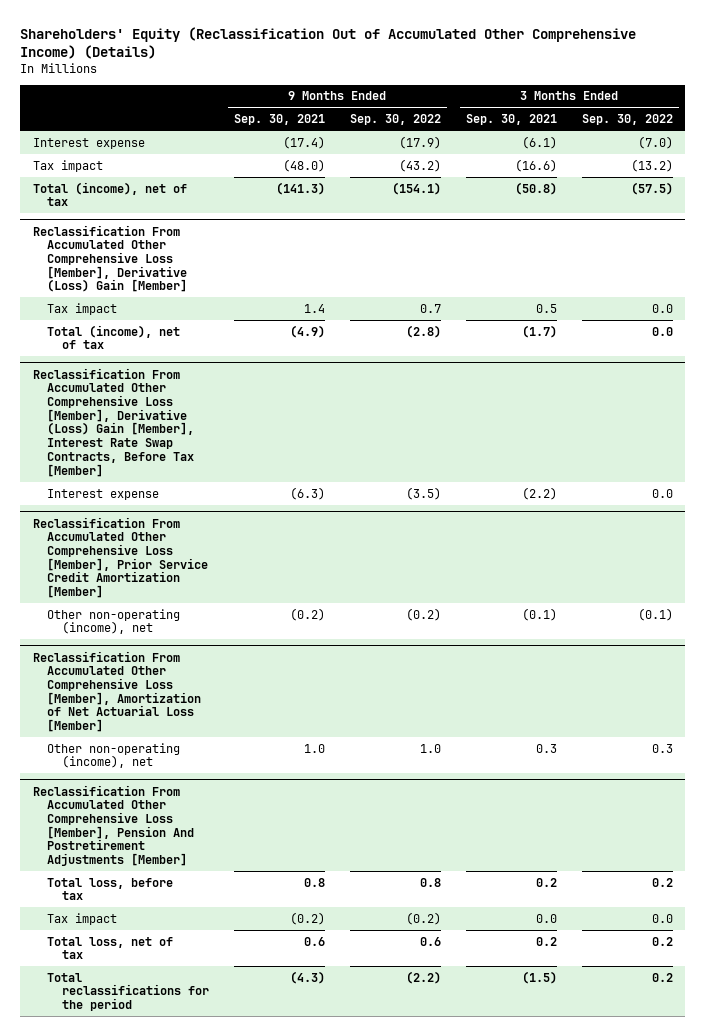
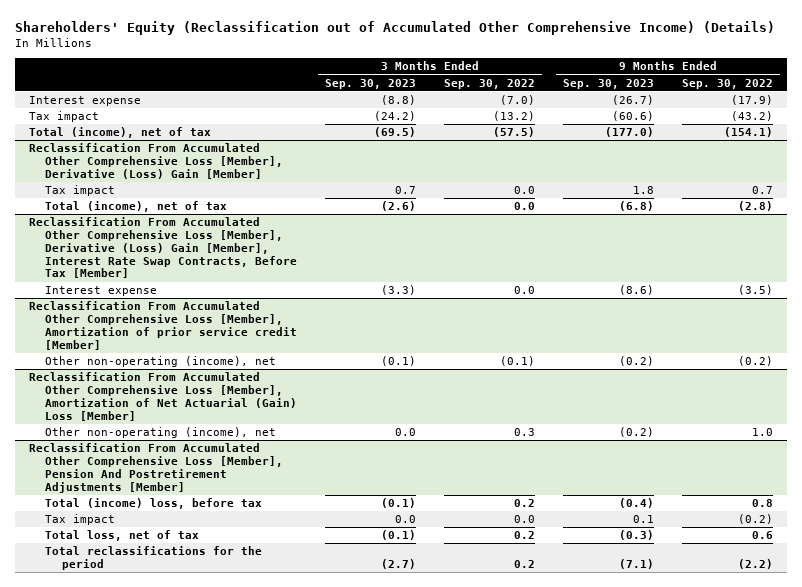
[20,26,637,59] Shareholders' Equity (Reclassification Out of Accumulated Other Comprehensive Income) (Details) -> [15,21,776,36] Shareholders' Equity (Reclassification out of Accumulated Other Comprehensive Income) (Details)
[233,114,325,126] Sep. 30, 2021 -> none
[465,114,557,126] Sep. 30, 2021 -> none
none -> [325,78,417,89] Sep. 30, 2023
none -> [563,78,655,89] Sep. 30, 2023
[32,516,209,599] Reclassification From Accumulated Other Comprehensive Loss [Member], Prior Service Credit Amortization [Member] -> [29,301,298,350] Reclassification From Accumulated Other Comprehensive Loss [Member], Amortization of prior service credit [Member]
[32,650,202,733] Reclassification From Accumulated Other Comprehensive Loss [Member], Amortization of Net Actuarial Loss [Member] -> [29,372,298,421] Reclassification From Accumulated Other Comprehensive Loss [Member], Amortization of Net Actuarial (Gain) Loss [Member]
[47,877,174,901] Total loss, before tax -> [45,498,263,510] Total (income) loss, before tax

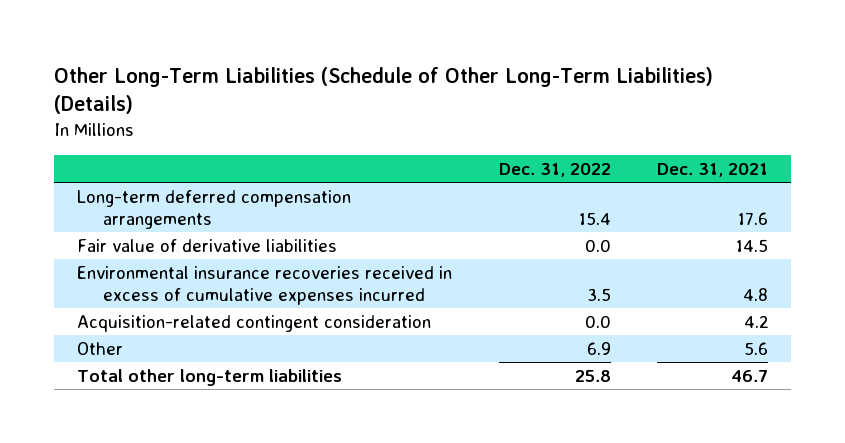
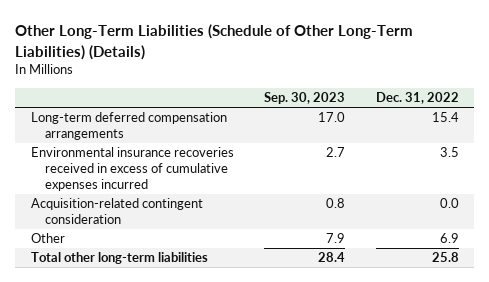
[656,162,768,177] Dec. 31, 2021 -> none
none -> [264,92,346,105] Sep. 30, 2023
[77,238,338,252] Fair value of derivative liabilities -> none

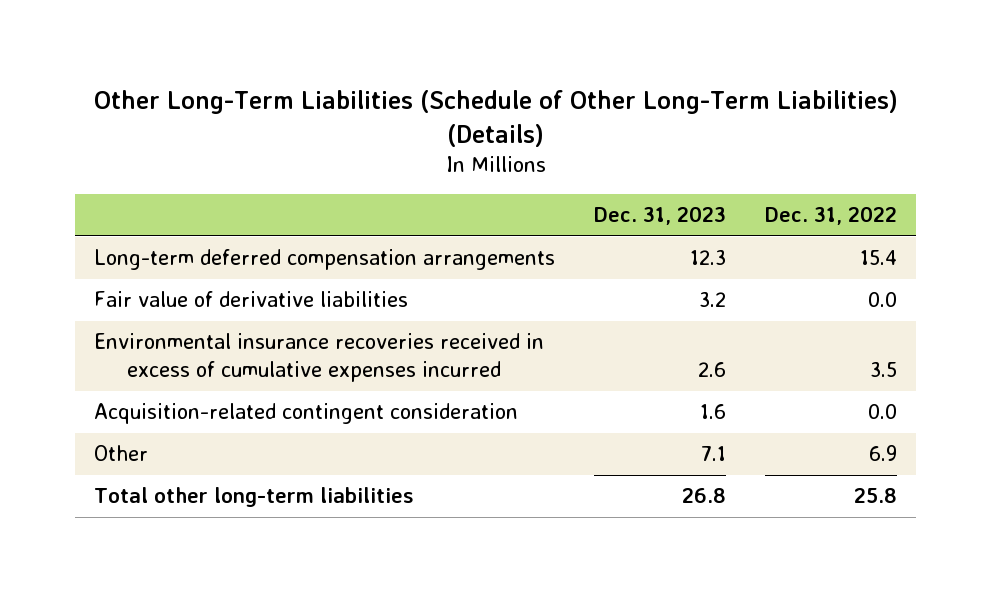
[264,92,346,105] Sep. 30, 2023 -> none
none -> [594,206,727,226] Dec. 31, 2023
none -> [94,291,409,308] Fair value of derivative liabilities

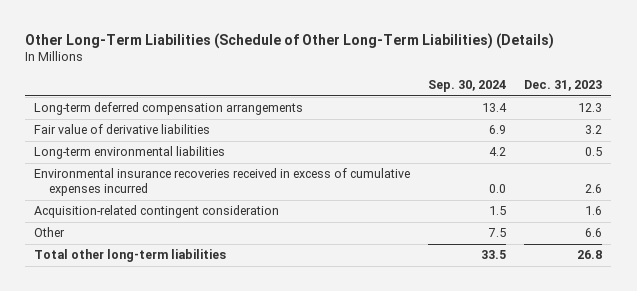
[764,206,897,226] Dec. 31, 2022 -> none
none -> [428,80,507,93] Sep. 30, 2024
none -> [34,146,226,160] Long-term environmental liabilities
[701,446,727,462] 7.1 -> [585,228,603,238] 6.6

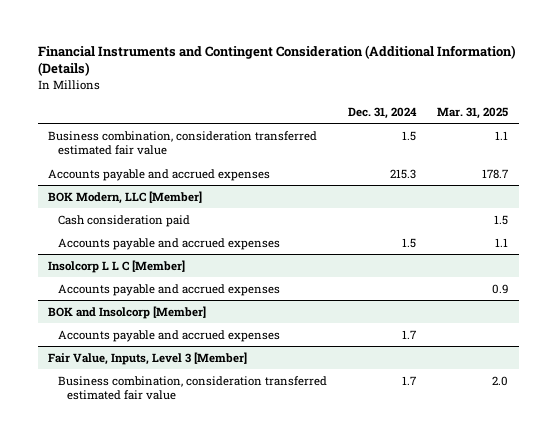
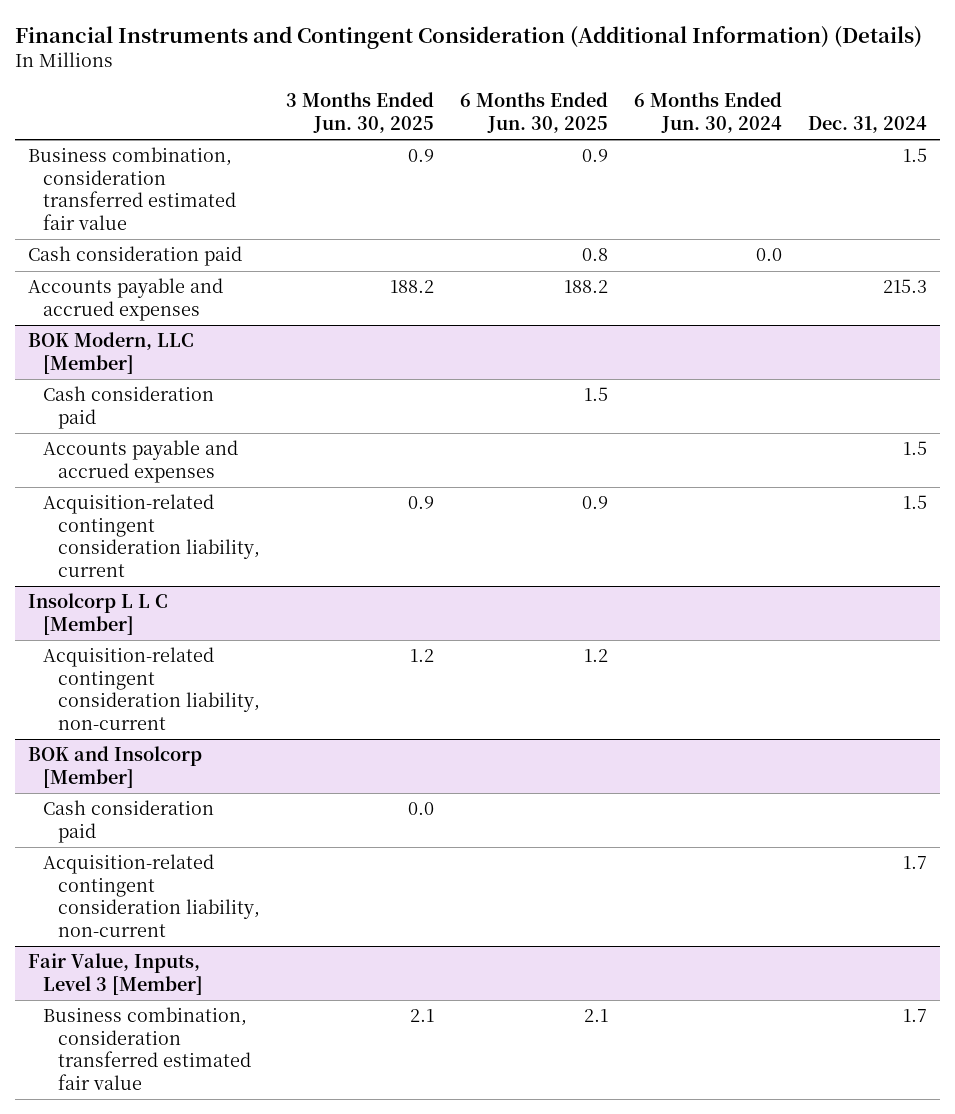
[437,106,509,119] Mar. 31, 2025 -> none
none -> [285,92,434,133] 3 Months Ended Jun. 30, 2025
none -> [460,92,609,133] 6 Months Ended Jun. 30, 2025
none -> [634,92,783,133] 6 Months Ended Jun. 30, 2024
none -> [27,246,242,267] Cash consideration paid
none -> [42,494,260,577] Acquisition-related contingent consideration liability, current
[57,283,280,296] Accounts payable and accrued expenses -> none
none -> [42,647,260,730] Acquisition-related contingent consideration liability, non-current
[57,329,280,342] Accounts payable and accrued expenses -> none
none -> [42,800,214,843] Cash consideration paid
none -> [42,854,260,937] Acquisition-related contingent consideration liability, non-current

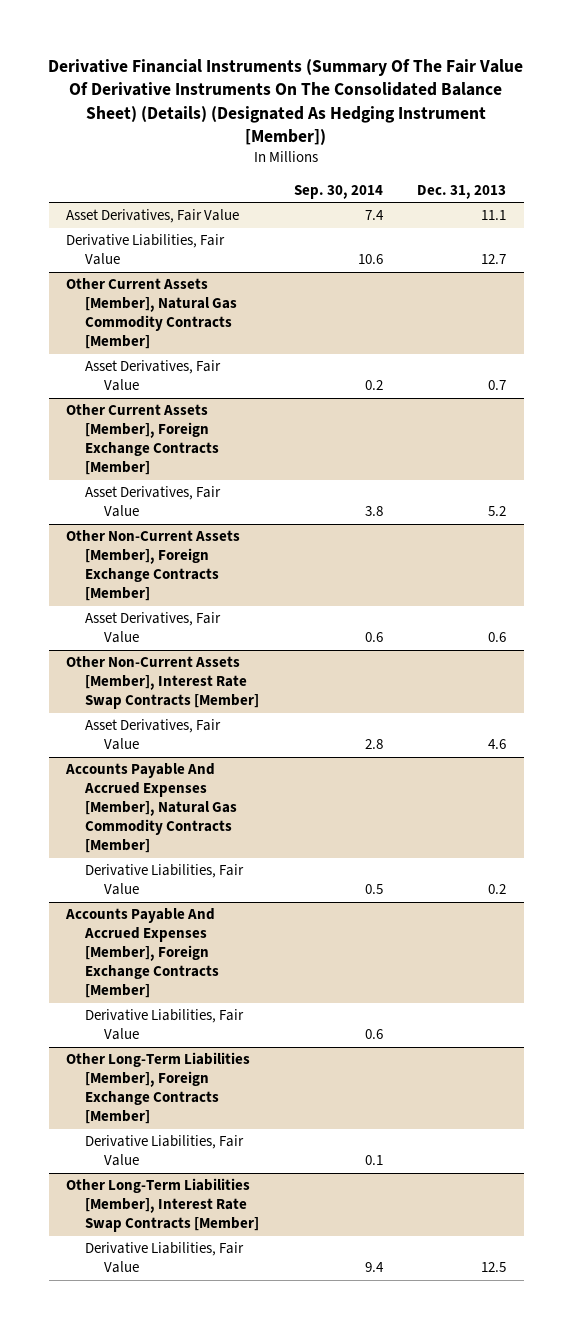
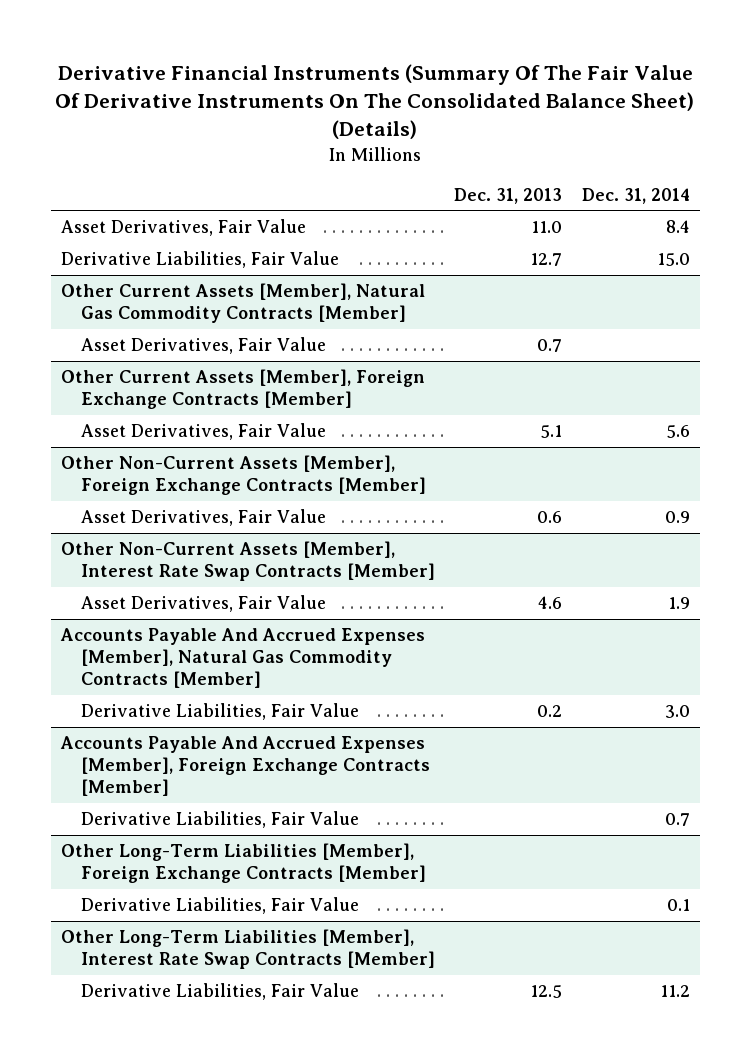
[48,58,524,145] Derivative Financial Instruments (Summary Of The Fair Value Of Derivative Instruments On The Consolidated Balance Sheet) (Details) (Designated As Hedging Instrument [Member]) -> [55,63,695,140] Derivative Financial Instruments (Summary Of The Fair Value Of Derivative Instruments On The Consolidated Balance Sheet) (Details)
[293,184,383,199] Sep. 30, 2014 -> none
none -> [581,187,690,204] Dec. 31, 2014
[481,210,507,221] 11.1 -> [531,221,563,234] 11.0
[488,506,507,517] 5.2 -> [540,425,563,439] 5.1

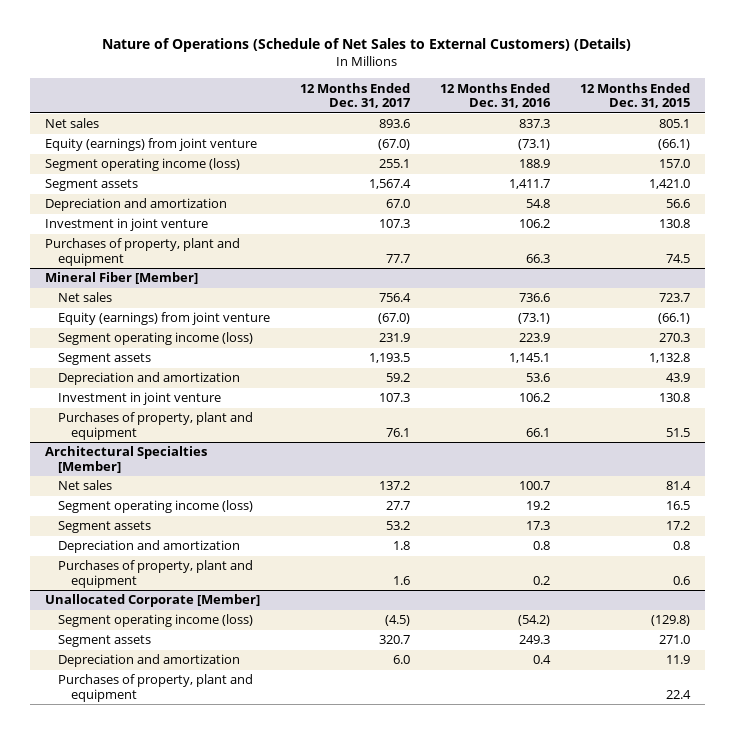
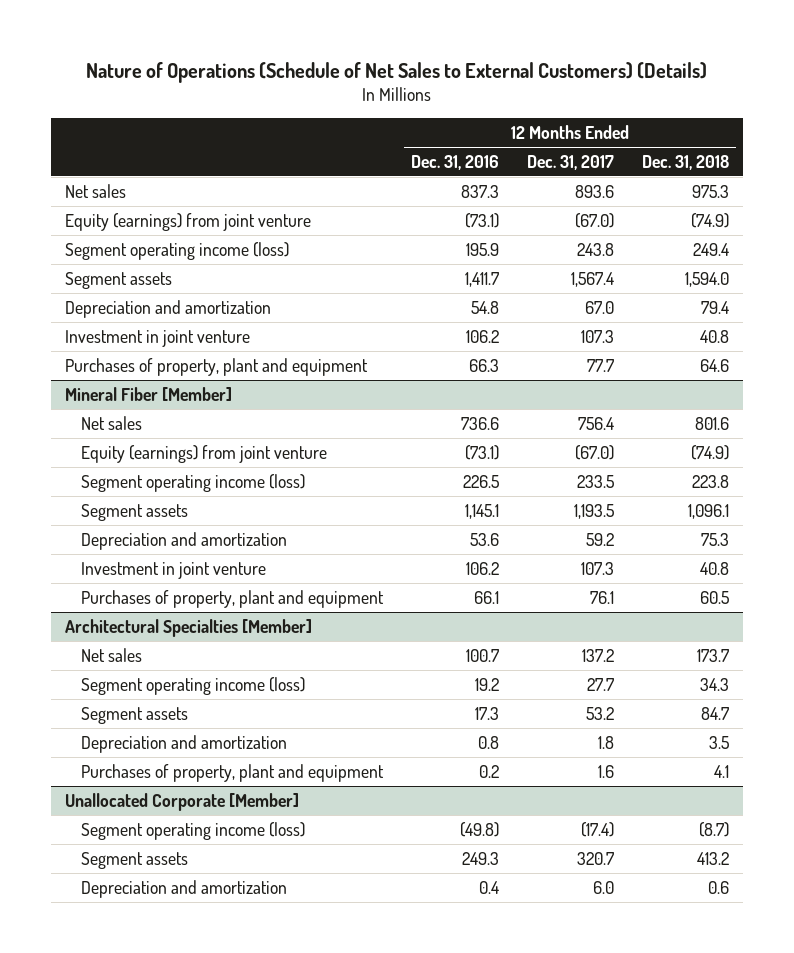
[579,82,690,108] 12 Months Ended Dec. 31, 2015 -> none
none -> [641,154,729,170] Dec. 31, 2018
[378,159,410,169] 255.1 -> [576,242,614,256] 243.8
[518,159,550,169] 188.9 -> [465,242,499,256] 195.9
[378,333,410,343] 231.9 -> [576,474,614,488] 233.5
[518,333,550,343] 223.9 -> [462,474,499,488] 226.5
[384,615,410,627] (4.5) -> [580,821,614,837] (17.4)
[517,615,550,627] (54.2) -> [459,821,499,837] (49.8)
[58,674,254,702] Purchases of property, plant and equipment -> none

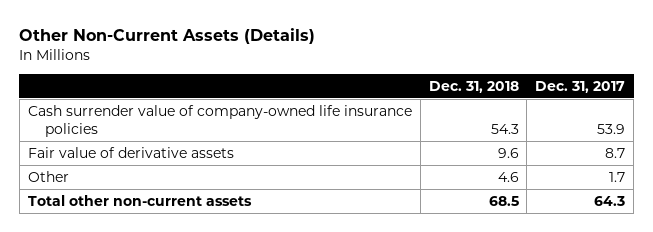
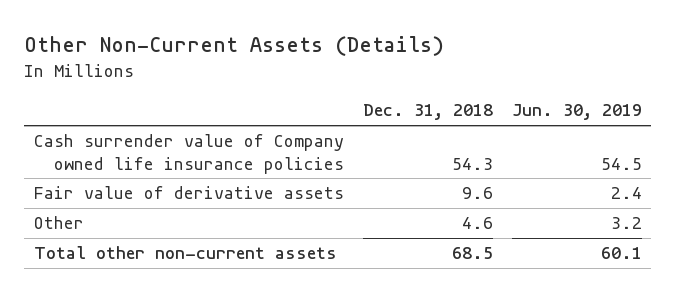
[535,80,626,93] Dec. 31, 2017 -> none
none -> [511,104,642,121] Jun. 30, 2019
[27,104,412,137] Cash surrender value of company-owned life insurance policies -> [33,134,345,174] Cash surrender value of Company owned life insurance policies

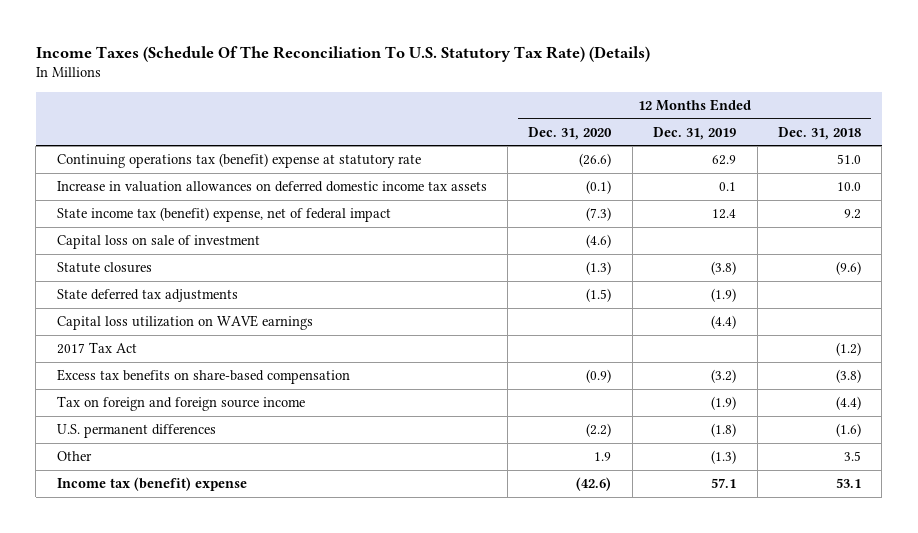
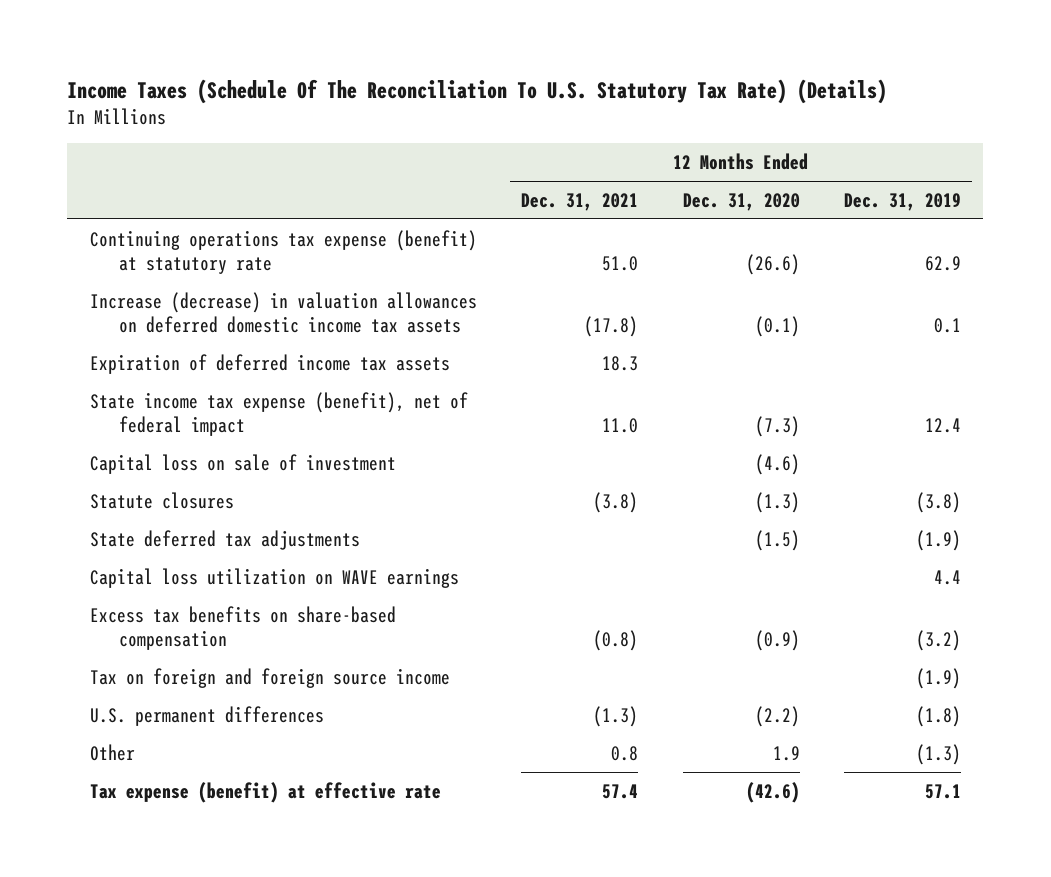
[777,126,861,140] Dec. 31, 2018 -> none
none -> [521,192,639,211] Dec. 31, 2021
[56,153,421,169] Continuing operations tax (benefit) expense at statutory rate -> [89,229,477,275] Continuing operations tax expense (benefit) at statutory rate
[56,181,487,193] Increase in valuation allowances on deferred domestic income tax assets -> [89,291,477,334] Increase (decrease) in valuation allowances on deferred domestic income tax assets
none -> [89,353,450,374] Expiration of deferred income tax assets
[56,207,391,223] State income tax (benefit) expense, net of federal impact -> [89,391,468,437] State income tax expense (benefit), net of federal impact
[56,342,137,355] 2017 Tax Act -> none
[711,315,737,330] (4.4) -> [934,569,962,585] 4.4
[56,477,247,492] Income tax (benefit) expense -> [89,781,441,803] Tax expense (benefit) at effective rate

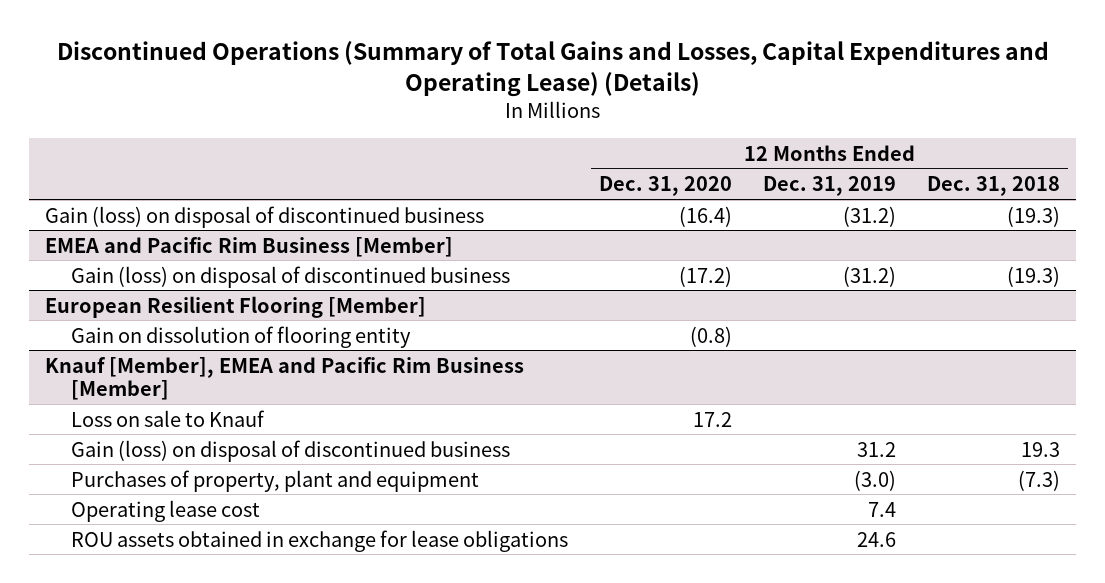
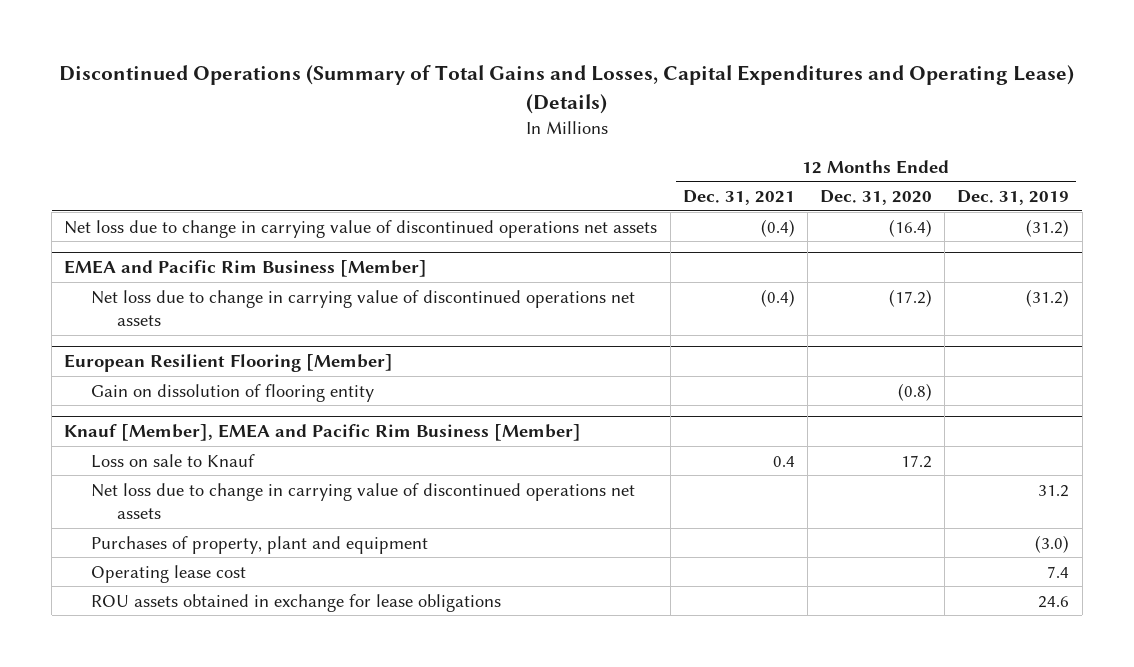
[927,176,1061,197] Dec. 31, 2018 -> none
none -> [682,190,795,206] Dec. 31, 2021
[44,205,484,228] Gain (loss) on disposal of discontinued business -> [64,219,658,238] Net loss due to change in carrying value of discontinued operations net assets
[71,265,511,288] Gain (loss) on disposal of discontinued business -> [90,289,635,326] Net loss due to change in carrying value of discontinued operations net assets
[71,439,511,462] Gain (loss) on disposal of discontinued business -> [90,482,635,519] Net loss due to change in carrying value of discontinued operations net assets

